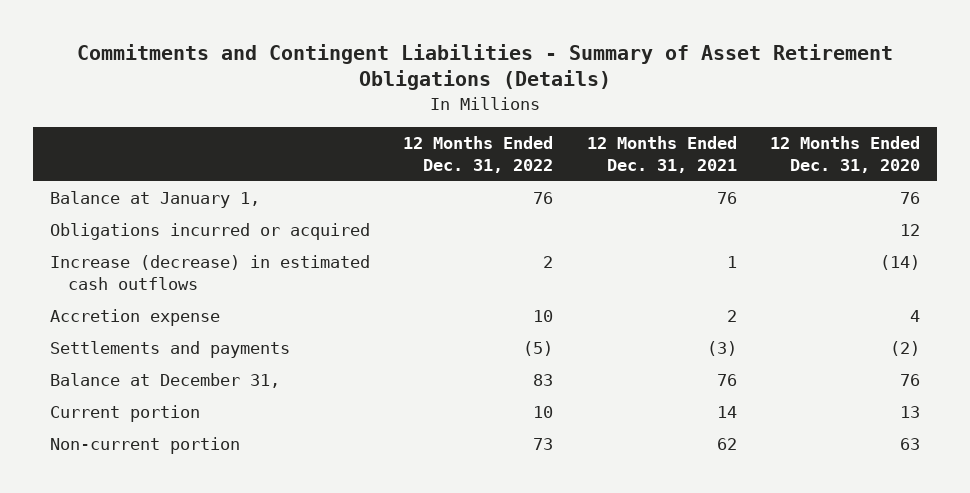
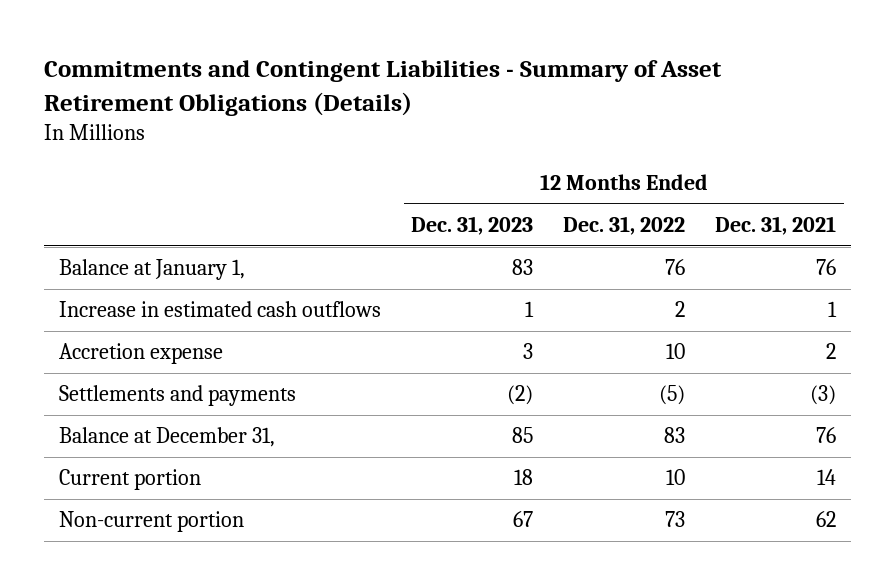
[770,136,921,174] 12 Months Ended Dec. 31, 2020 -> none
none -> [411,215,534,235] Dec. 31, 2023
[49,223,370,241] Obligations incurred or acquired -> none
[49,255,370,291] Increase (decrease) in estimated cash outflows -> [59,301,382,318] Increase in estimated cash outflows

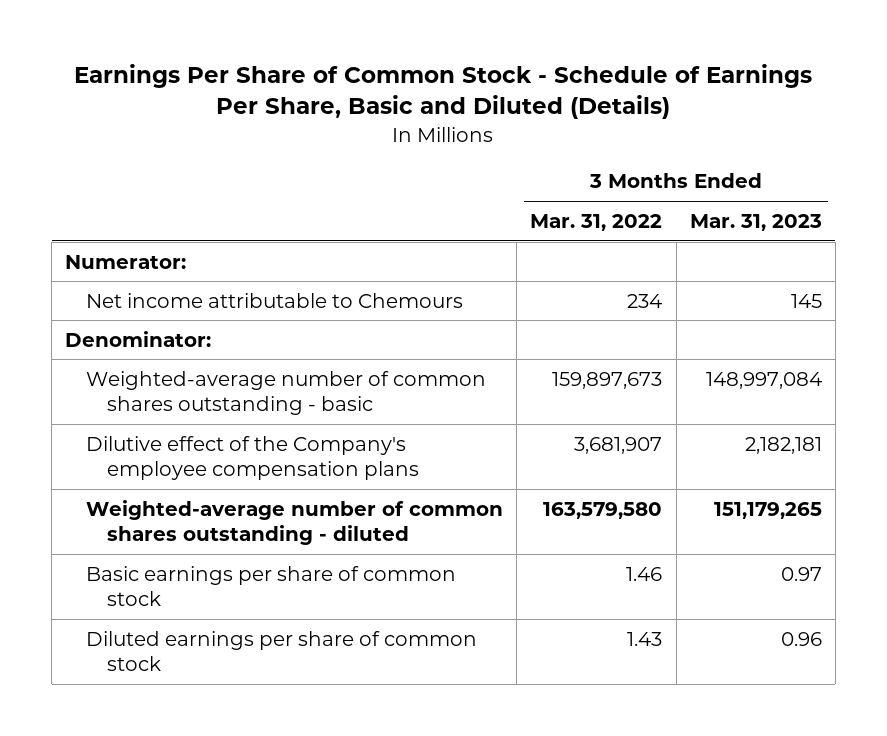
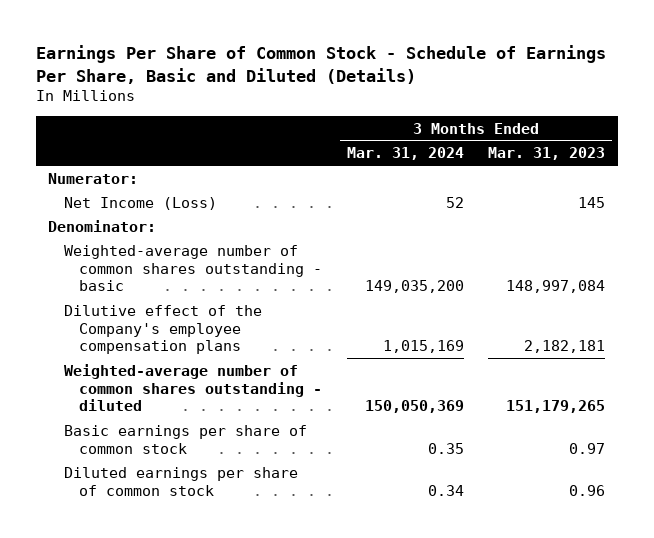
[530,213,663,231] Mar. 31, 2022 -> none
none -> [346,147,464,161] Mar. 31, 2024
[86,292,464,308] Net income attributable to Chemours -> [63,196,217,210] Net Income (Loss)

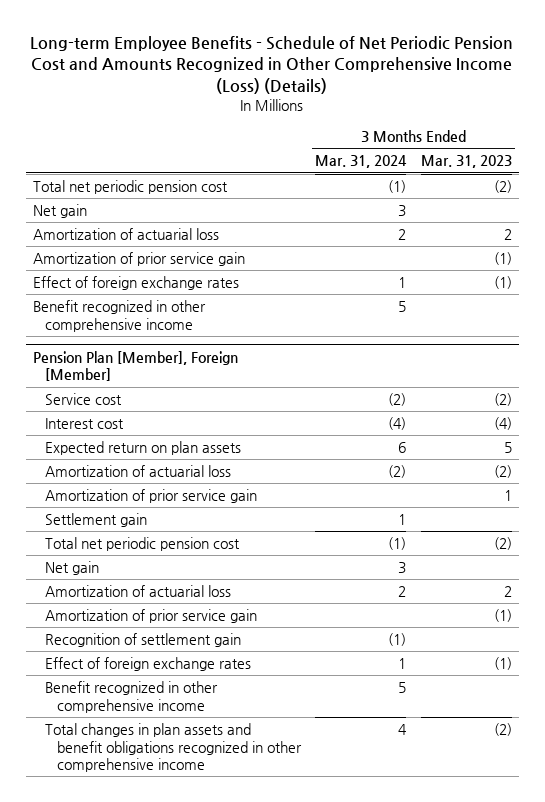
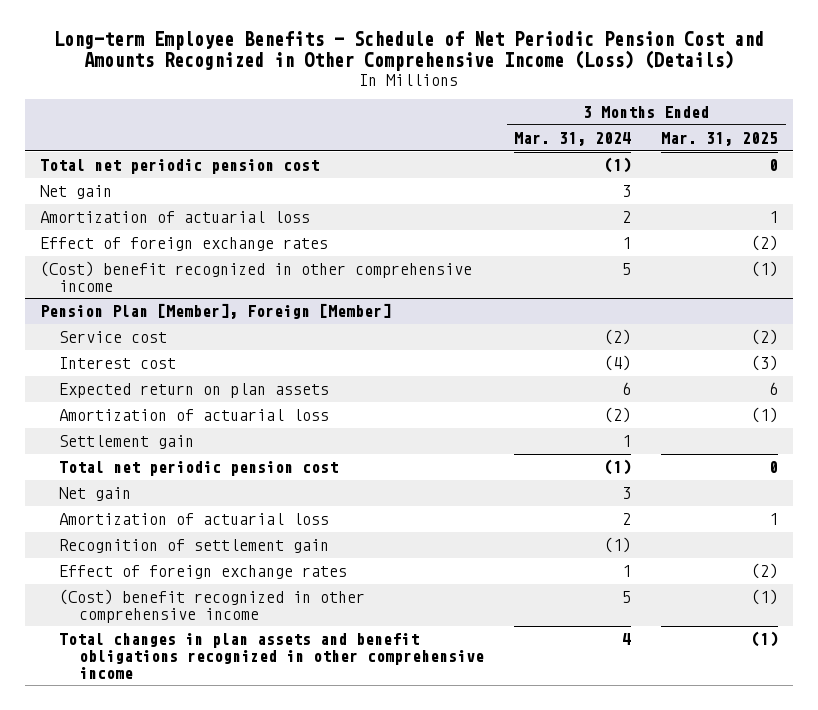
[420,155,512,169] Mar. 31, 2023 -> none
none -> [661,132,779,147] Mar. 31, 2025
[32,252,245,267] Amortization of prior service gain -> none
[32,300,206,332] Benefit recognized in other comprehensive income -> [39,261,472,292] (Cost) benefit recognized in other comprehensive income
[45,489,258,504] Amortization of prior service gain -> none
[45,609,258,624] Amortization of prior service gain -> none
[45,681,219,713] Benefit recognized in other comprehensive income -> [59,589,366,623] (Cost) benefit recognized in other comprehensive income

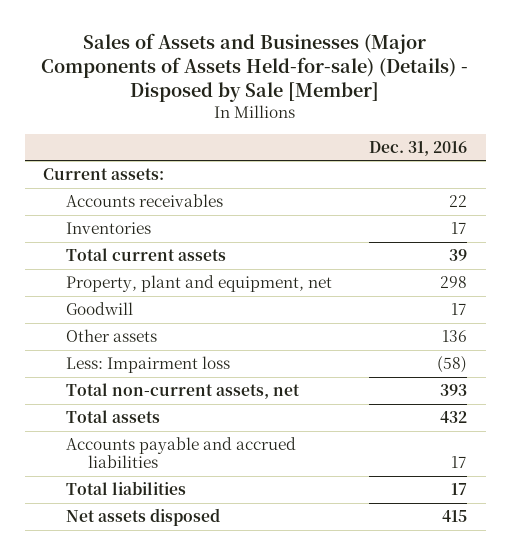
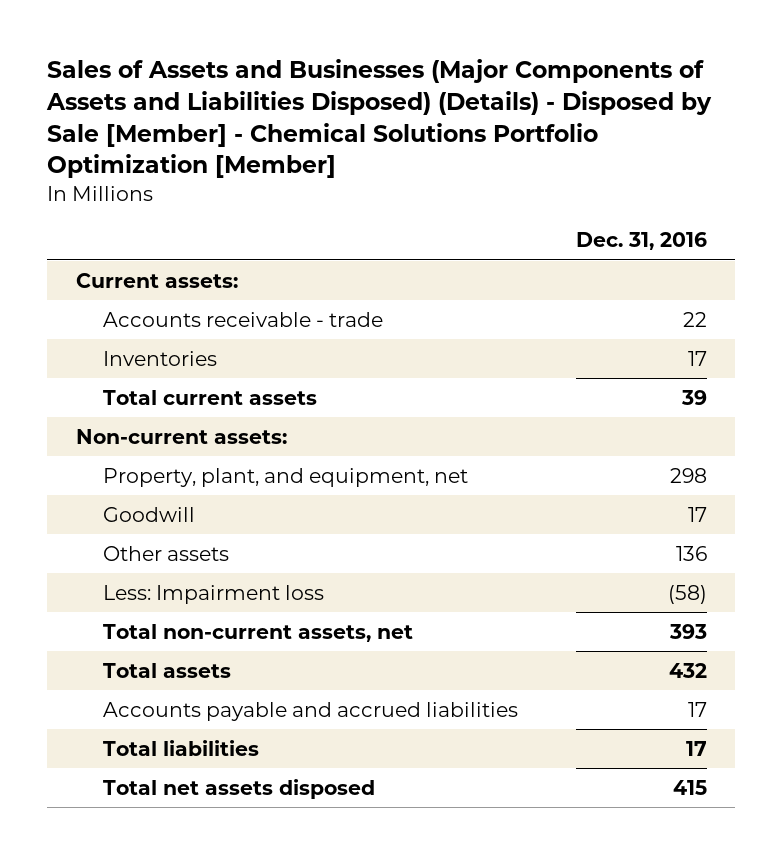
[41,32,469,103] Sales of Assets and Businesses (Major Components of Assets Held-for-sale) (Details) - Disposed by Sale [Member] -> [45,59,712,179] Sales of Assets and Businesses (Major Components of Assets and Liabilities Disposed) (Details) - Disposed by Sale [Member] - Chemical Solutions Portfolio Optimization [Member]
[65,194,223,208] Accounts receivables -> [103,311,384,327] Accounts receivable - trade
none -> [75,428,287,444] Non-current assets:
[65,275,332,293] Property, plant and equipment, net -> [103,467,469,487] Property, plant, and equipment, net
[65,508,220,527] Net assets disposed -> [103,778,376,799] Total net assets disposed

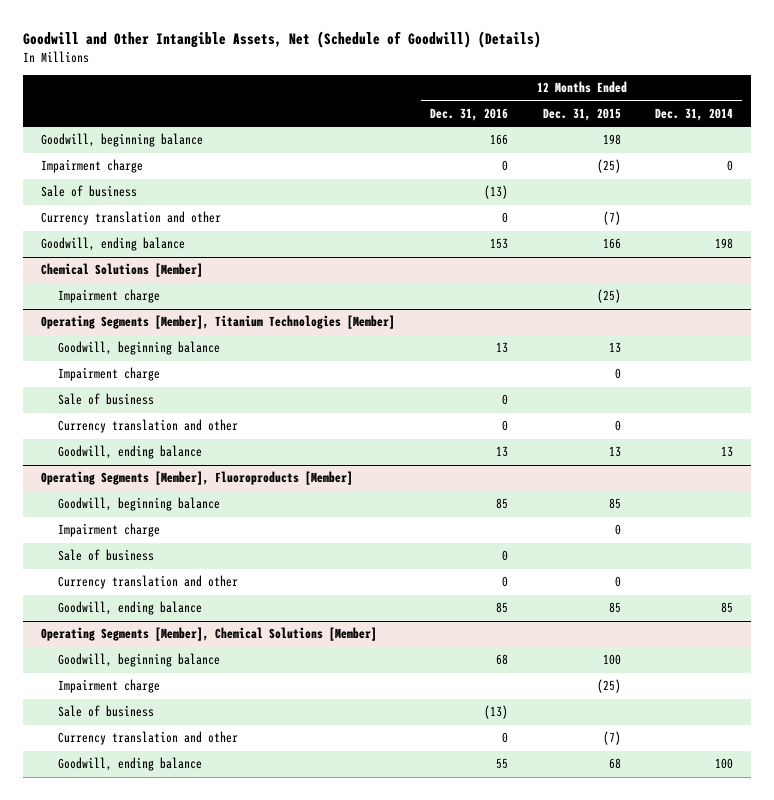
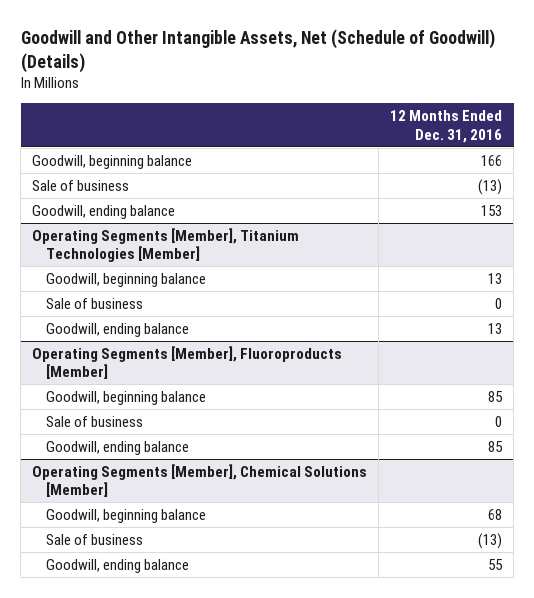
[542,107,621,121] Dec. 31, 2015 -> none
[655,107,734,121] Dec. 31, 2014 -> none
[40,159,143,174] Impairment charge -> none
[40,211,221,226] Currency translation and other -> none
[40,263,203,278] Chemical Solutions [Member] -> none
[57,289,160,304] Impairment charge -> none
[57,367,160,382] Impairment charge -> none
[57,419,238,434] Currency translation and other -> none
[57,523,160,538] Impairment charge -> none
[57,575,238,590] Currency translation and other -> none
[57,679,160,694] Impairment charge -> none
[57,731,238,746] Currency translation and other -> none

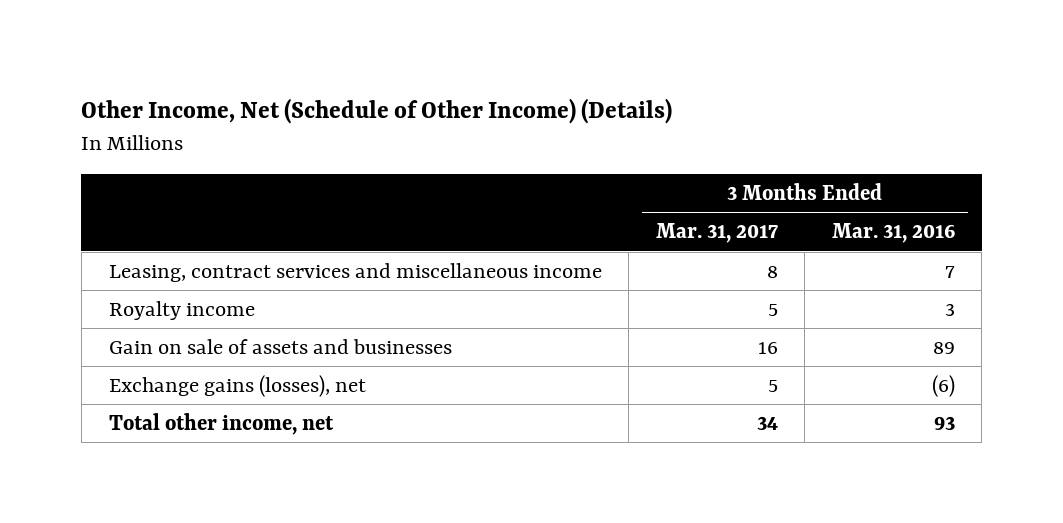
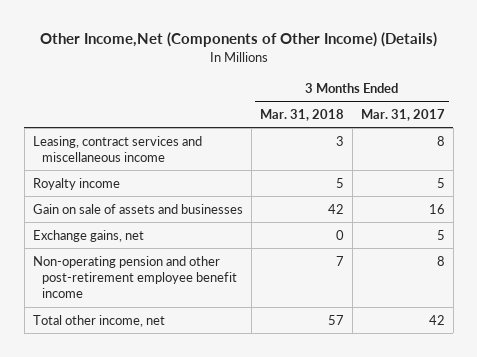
[81,98,673,125] Other Income, Net (Schedule of Other Income) (Details) -> [39,32,437,48] Other Income,Net (Components of Other Income) (Details)
[831,223,955,244] Mar. 31, 2016 -> none
none -> [259,108,344,121] Mar. 31, 2018
[108,374,366,397] Exchange gains (losses), net -> [32,229,144,242] Exchange gains, net
none -> [32,255,237,299] Non-operating pension and other post-retirement employee benefit income
[756,415,778,430] 34 -> [428,314,445,325] 42

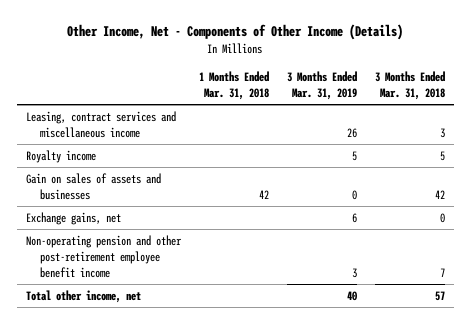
[39,32,437,48] Other Income,Net (Components of Other Income) (Details) -> [67,24,404,41] Other Income, Net - Components of Other Income (Details)
[360,108,445,121] Mar. 31, 2017 -> none
none -> [199,70,270,100] 1 Months Ended Mar. 31, 2018
none -> [286,70,357,100] 3 Months Ended Mar. 31, 2019
[32,203,243,214] Gain on sale of assets and businesses -> [26,172,162,200] Gain on sales of assets and businesses

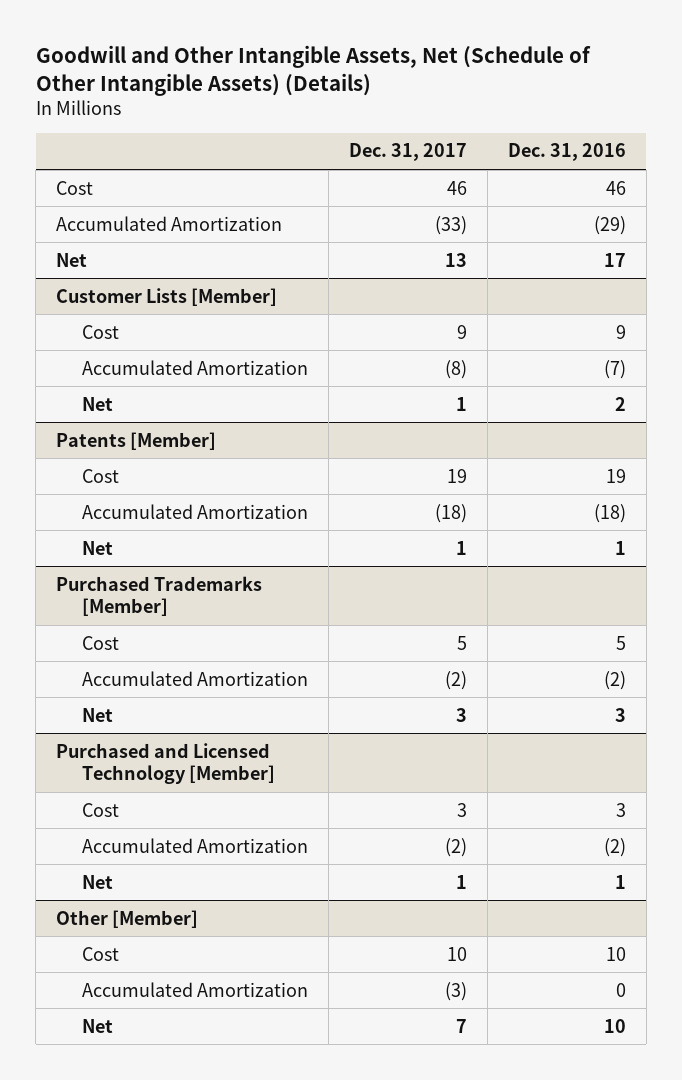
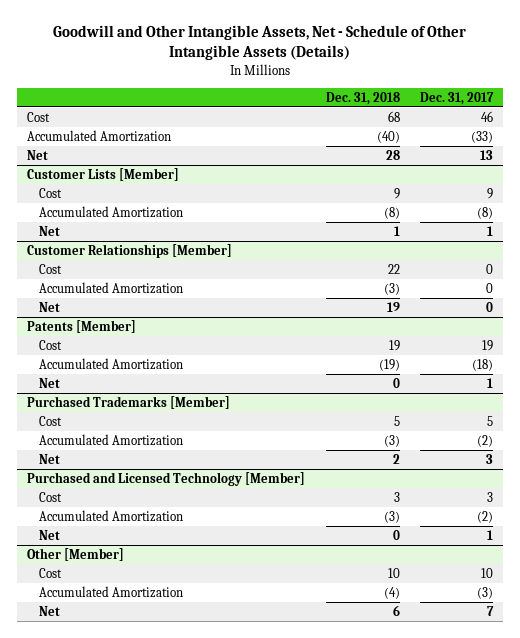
[35,45,591,96] Goodwill and Other Intangible Assets, Net (Schedule of Other Intangible Assets) (Details) -> [53,25,467,61] Goodwill and Other Intangible Assets, Net - Schedule of Other Intangible Assets (Details)
[507,143,626,162] Dec. 31, 2016 -> none
none -> [325,91,400,105] Dec. 31, 2018
none -> [27,243,233,258] Customer Relationships [Member]
none -> [38,263,62,274] Cost
none -> [38,281,183,294] Accumulated Amortization
none -> [38,301,60,312] Net

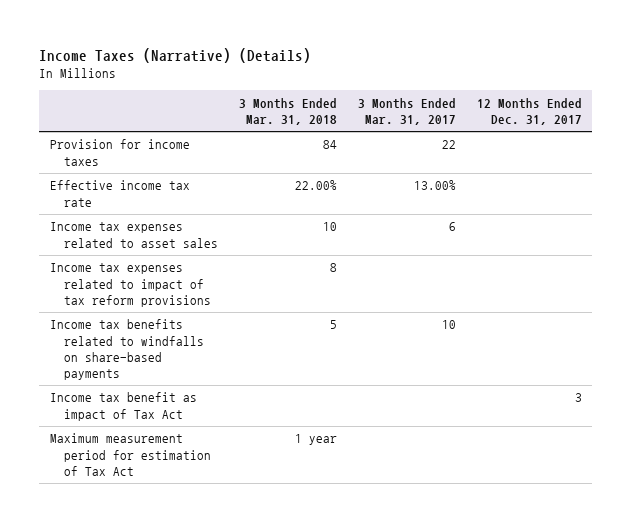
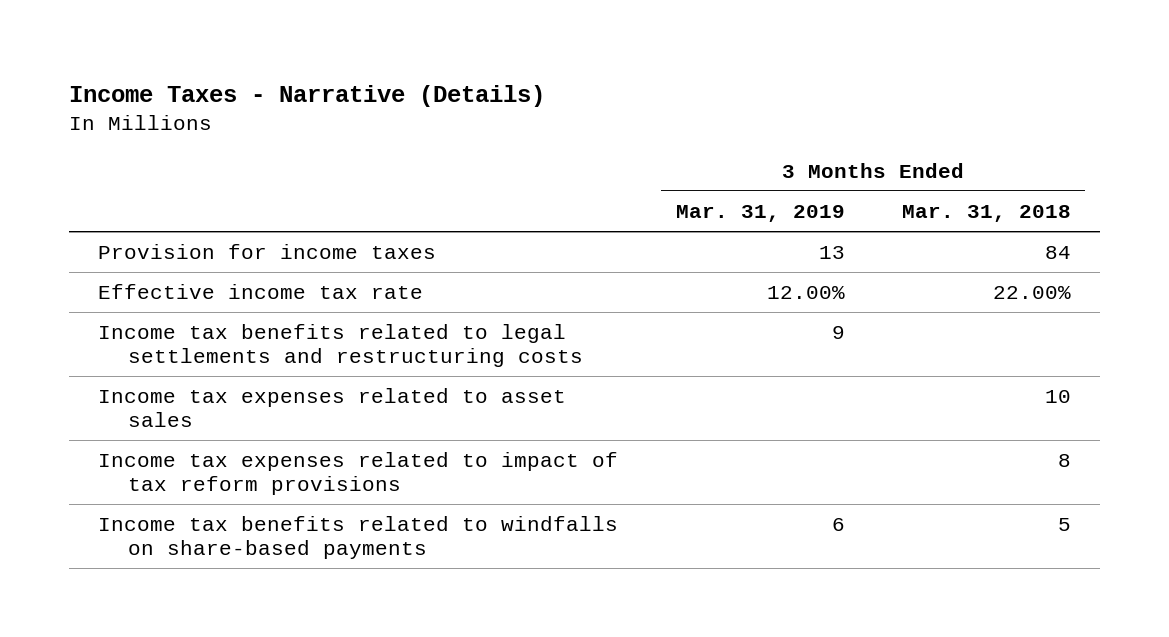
[39,47,312,63] Income Taxes (Narrative) (Details) -> [69,84,546,107] Income Taxes - Narrative (Details)
[357,97,456,126] 3 Months Ended Mar. 31, 2017 -> none
[476,97,582,126] 12 Months Ended Dec. 31, 2017 -> none
none -> [675,204,845,222] Mar. 31, 2019
none -> [97,323,584,368] Income tax benefits related to legal settlements and restructuring costs
[49,392,197,421] Income tax benefit as impact of Tax Act -> none
[49,433,212,476] Maximum measurement period for estimation of Tax Act -> none

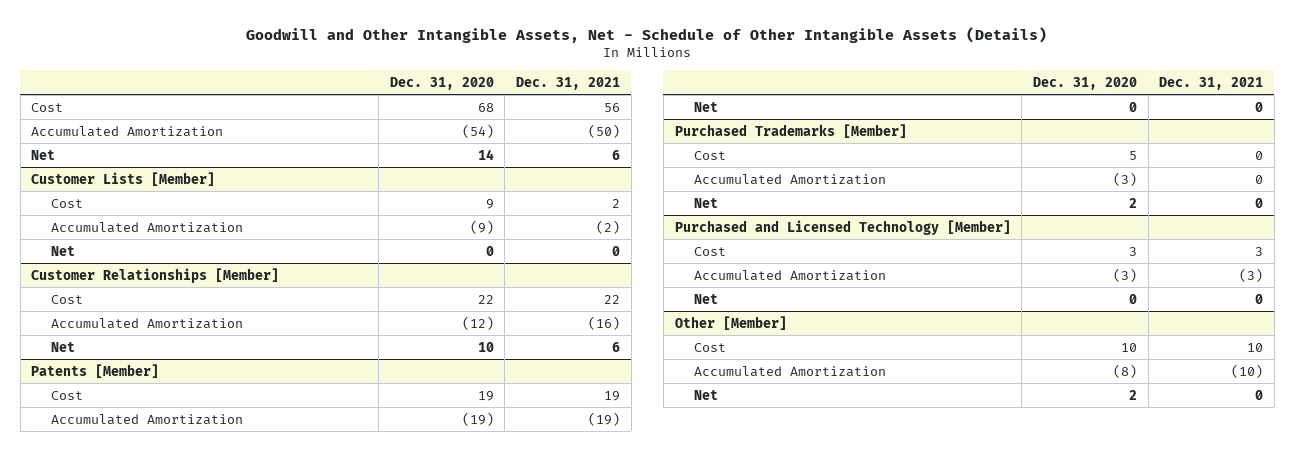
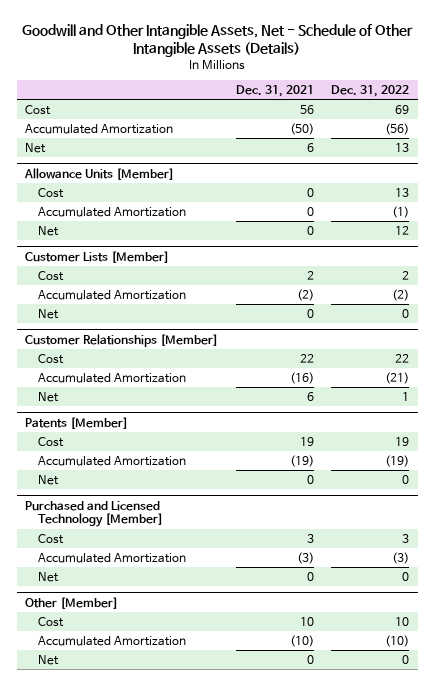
[389,76,494,90] Dec. 31, 2020 -> none
none -> [331,84,410,97] Dec. 31, 2022
none -> [24,167,175,180] Allowance Units [Member]
none -> [38,187,65,198] Cost
none -> [38,206,187,217] Accumulated Amortization
none -> [38,225,60,236] Net
[674,123,907,138] Purchased Trademarks [Member] -> none
[694,150,727,160] Cost -> none
[694,173,887,185] Accumulated Amortization -> none
[694,197,719,208] Net -> none

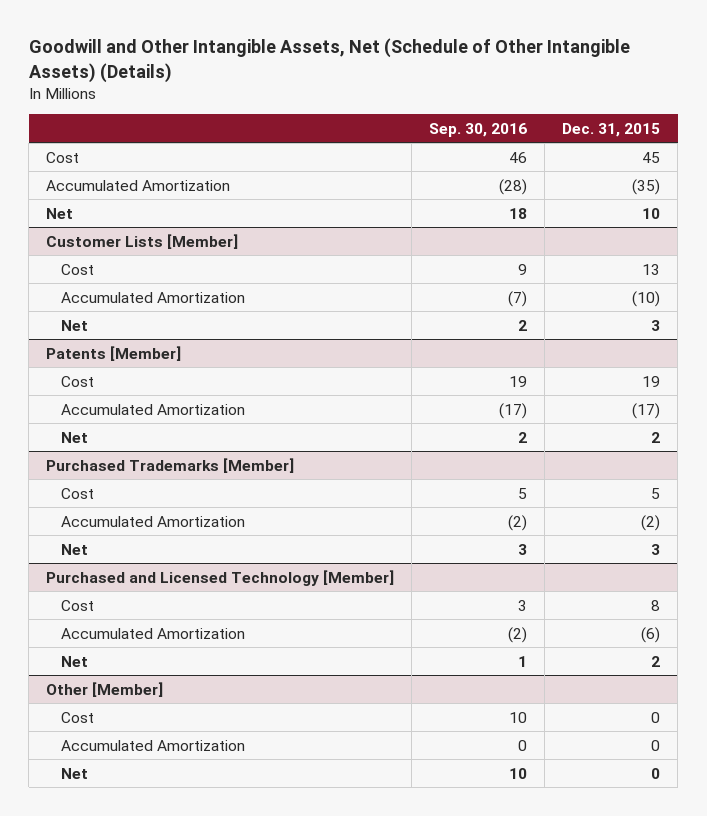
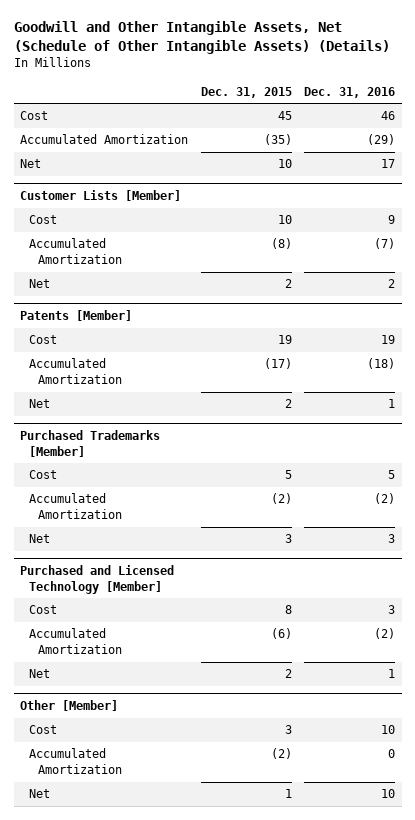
[429,122,528,137] Sep. 30, 2016 -> none
none -> [304,86,396,98] Dec. 31, 2016
[642,263,661,275] 13 -> [277,215,292,225] 10
[632,290,661,307] (10) -> [270,238,292,250] (8)
[651,319,661,331] 3 -> [284,279,292,289] 2
[651,711,661,723] 0 -> [284,725,292,735] 3
[651,739,661,751] 0 -> [270,748,292,760] (2)
[651,767,661,779] 0 -> [284,789,292,799] 1

